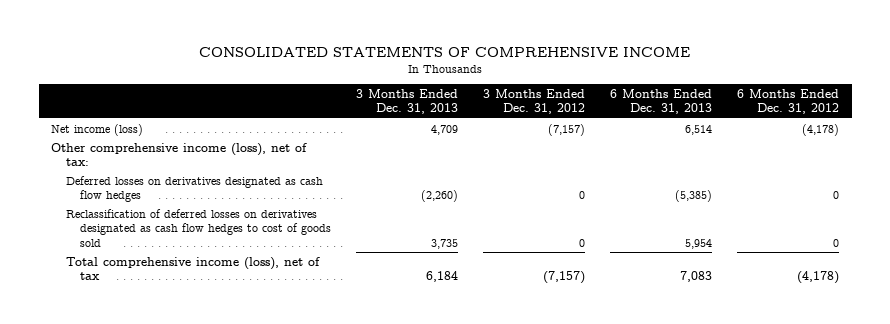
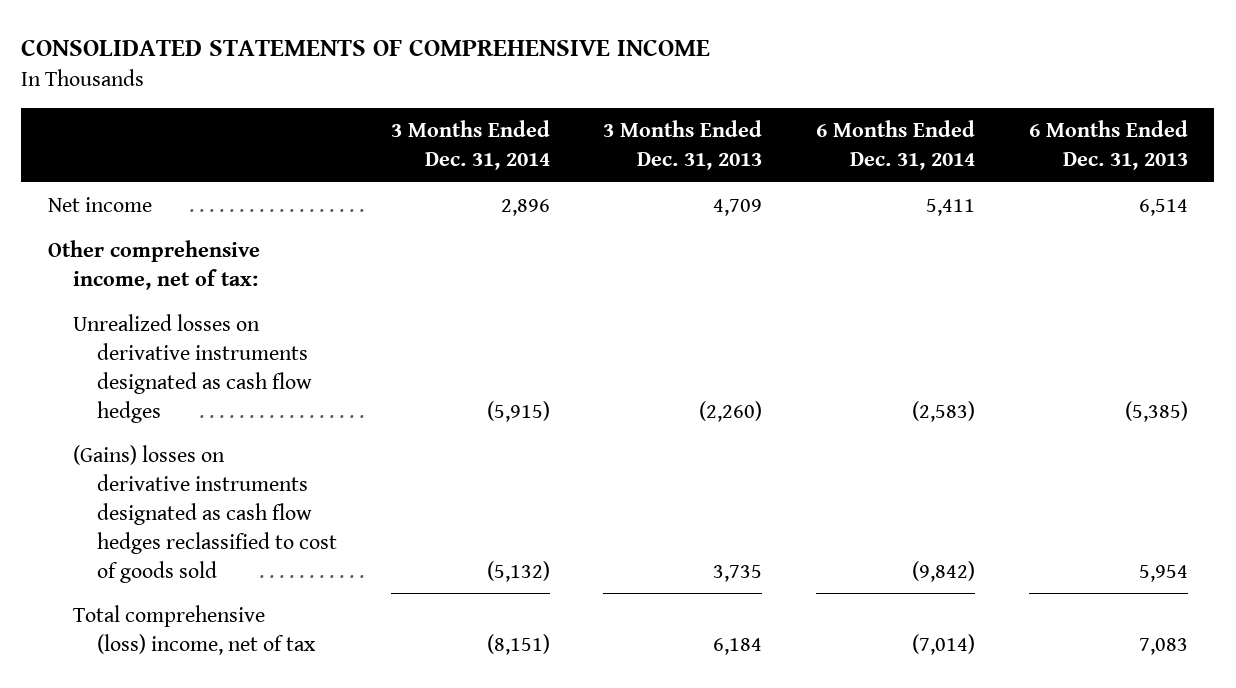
[482,88,585,115] 3 Months Ended Dec. 31, 2012 -> none
[737,88,840,115] 6 Months Ended Dec. 31, 2012 -> none
none -> [390,120,550,170] 3 Months Ended Dec. 31, 2014
none -> [816,120,976,170] 6 Months Ended Dec. 31, 2014
[51,123,144,136] Net income (loss) -> [48,197,153,213] Net income
[51,142,308,167] Other comprehensive income (loss), net of tax: -> [48,240,261,291] Other comprehensive income, net of tax:
[65,175,323,203] Deferred losses on derivatives designated as cash flow hedges -> [72,314,313,423] Unrealized losses on derivative instruments designated as cash flow hedges
[65,208,331,247] Reclassification of deferred losses on derivatives designated as cash flow hedges to cost of goods sold -> [72,445,338,583] (Gains) losses on derivative instruments designated as cash flow hedges reclassified to cost of goods sold
[65,256,320,281] Total comprehensive income (loss), net of tax -> [72,605,317,656] Total comprehensive (loss) income, net of tax

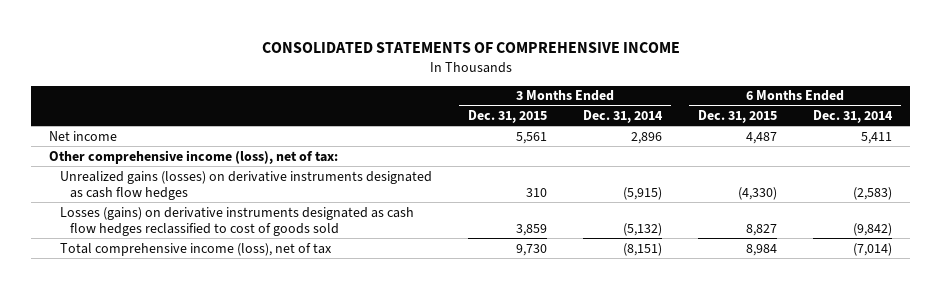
[603,120,763,170] 3 Months Ended Dec. 31, 2013 -> none
[1028,120,1188,170] 6 Months Ended Dec. 31, 2013 -> none
none -> [467,110,547,124] Dec. 31, 2015
none -> [698,110,778,124] Dec. 31, 2015
[48,240,261,291] Other comprehensive income, net of tax: -> [49,149,339,164] Other comprehensive income (loss), net of tax:
[72,314,313,423] Unrealized losses on derivative instruments designated as cash flow hedges -> [59,170,432,200] Unrealized gains (losses) on derivative instruments designated as cash flow hedges
[72,445,338,583] (Gains) losses on derivative instruments designated as cash flow hedges reclassified to cost of goods sold -> [59,206,414,236] Losses (gains) on derivative instruments designated as cash flow hedges reclassified to cost of goods sold
[72,605,317,656] Total comprehensive (loss) income, net of tax -> [59,242,332,256] Total comprehensive income (loss), net of tax

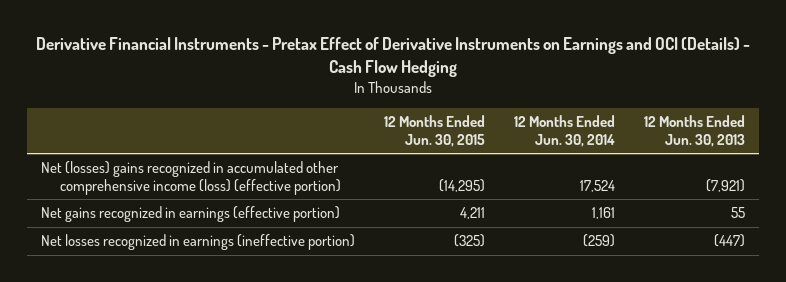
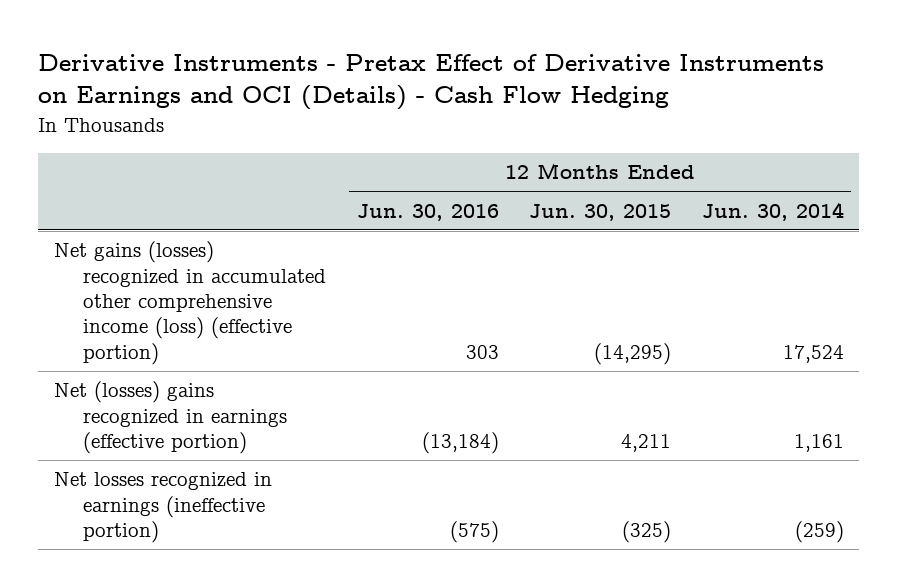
[35,36,750,78] Derivative Financial Instruments - Pretax Effect of Derivative Instruments on Earnings and OCI (Details) - Cash Flow Hedging -> [38,53,825,111] Derivative Instruments - Pretax Effect of Derivative Instruments on Earnings and OCI (Details) - Cash Flow Hedging
[643,115,745,147] 12 Months Ended Jun. 30, 2013 -> none
none -> [356,203,499,221] Jun. 30, 2016
[41,161,342,195] Net (losses) gains recognized in accumulated other comprehensive income (loss) (effective portion) -> [53,241,327,365] Net gains (losses) recognized in accumulated other comprehensive income (loss) (effective portion)
[41,206,341,223] Net gains recognized in earnings (effective portion) -> [53,381,288,455] Net (losses) gains recognized in earnings (effective portion)

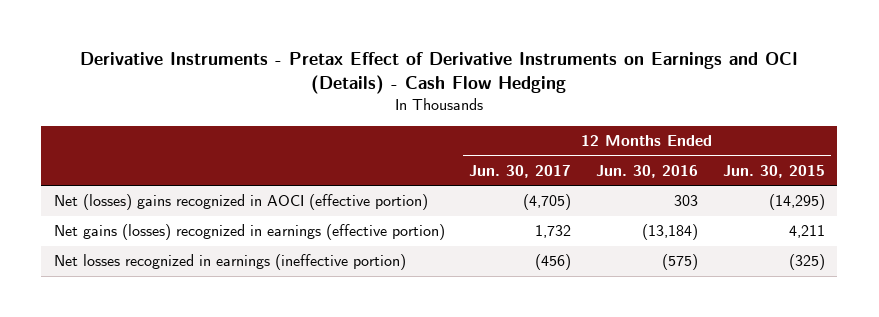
[701,201,844,221] Jun. 30, 2014 -> none
none -> [469,164,572,178] Jun. 30, 2017
[53,241,327,365] Net gains (losses) recognized in accumulated other comprehensive income (loss) (effective portion) -> [53,194,428,211] Net (losses) gains recognized in AOCI (effective portion)
[53,381,288,455] Net (losses) gains recognized in earnings (effective portion) -> [53,224,445,241] Net gains (losses) recognized in earnings (effective portion)

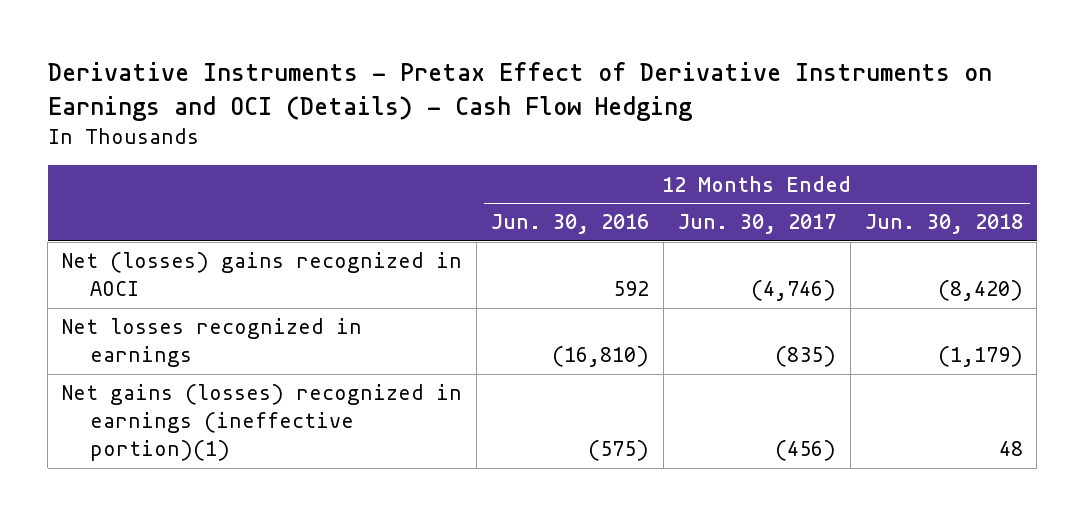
[723,164,826,178] Jun. 30, 2015 -> none
none -> [864,214,1023,235] Jun. 30, 2018
[53,194,428,211] Net (losses) gains recognized in AOCI (effective portion) -> [61,252,462,297] Net (losses) gains recognized in AOCI
[523,194,572,211] (4,705) -> [750,280,836,302] (4,746)
[674,195,699,207] 303 -> [612,281,649,297] 592
[53,224,445,241] Net gains (losses) recognized in earnings (effective portion) -> [61,318,362,368] Net losses recognized in earnings
[535,225,572,239] 1,732 -> [774,346,836,368] (835)
[642,224,699,241] (13,184) -> [551,346,649,368] (16,810)
[53,254,406,271] Net losses recognized in earnings (ineffective portion) -> [61,384,462,462] Net gains (losses) recognized in earnings (ineffective portion)(1)

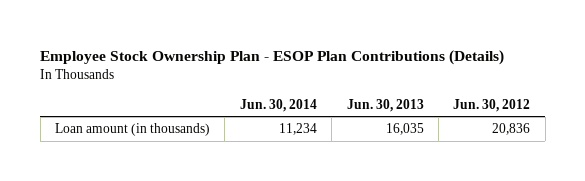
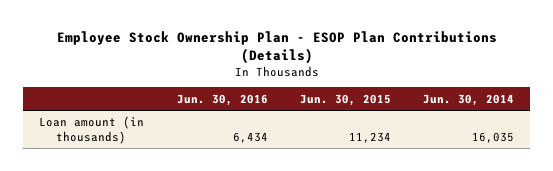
[346,99,424,113] Jun. 30, 2013 -> none
[453,99,531,113] Jun. 30, 2012 -> none
none -> [176,93,268,106] Jun. 30, 2016
none -> [299,93,391,106] Jun. 30, 2015
[278,123,317,136] 11,234 -> [471,131,514,143] 16,035

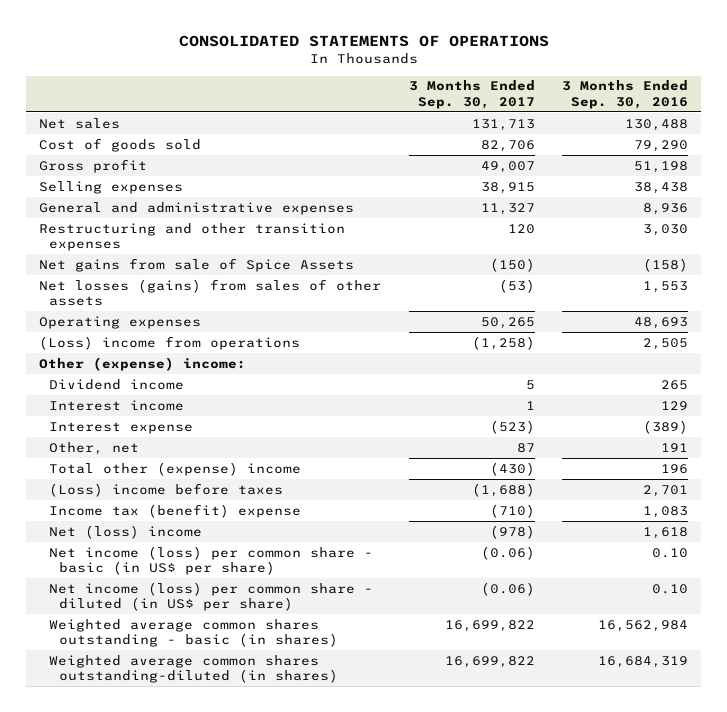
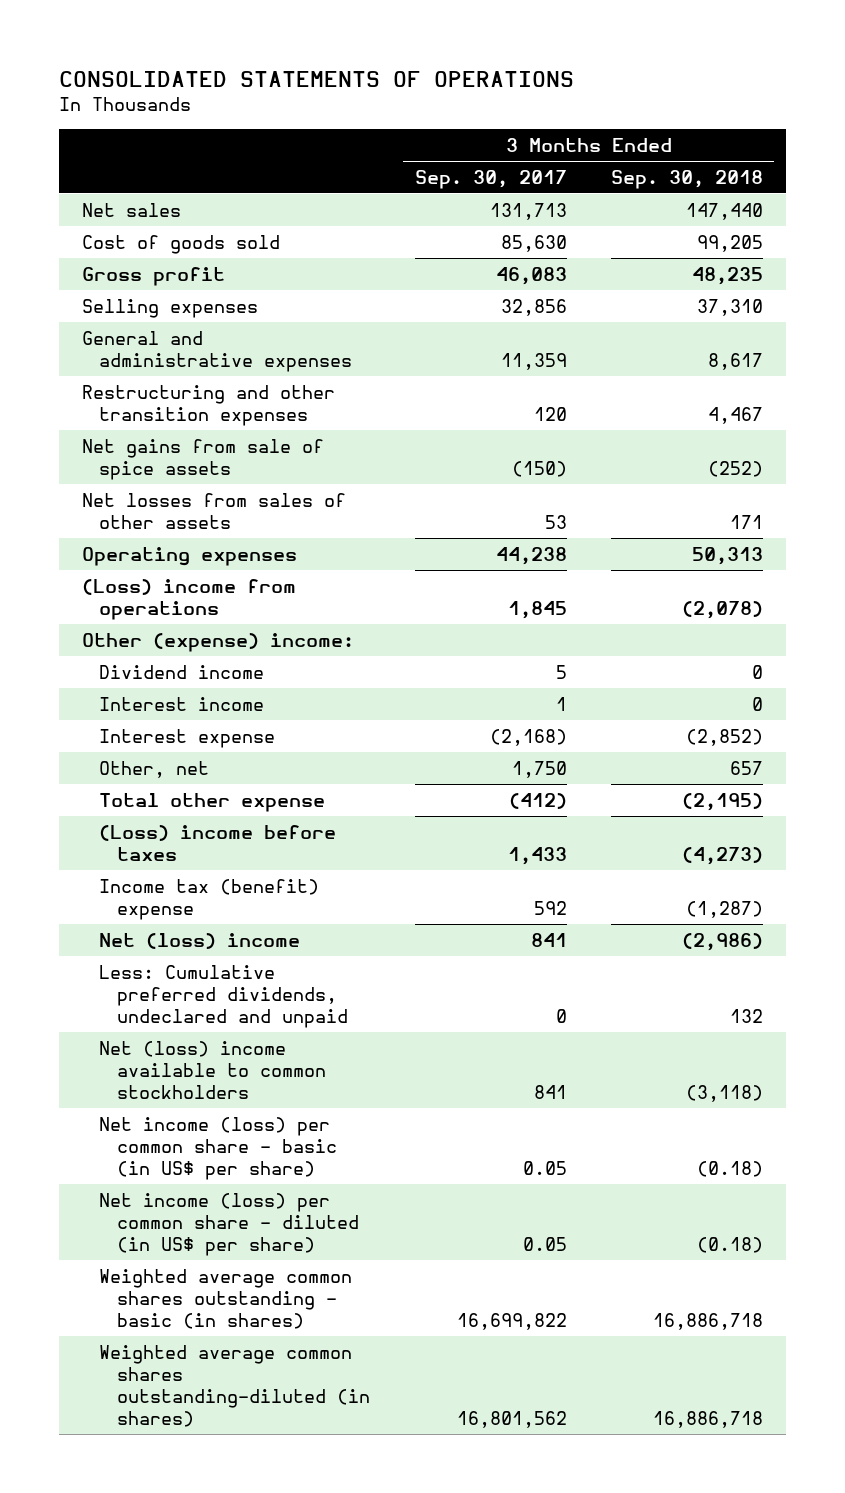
[561,80,688,109] 3 Months Ended Sep. 30, 2016 -> none
none -> [611,169,764,189] Sep. 30, 2018
[480,139,535,152] 82,706 -> [500,234,567,252] 85,630
[480,160,535,173] 49,007 -> [495,266,567,285] 46,083
[480,181,535,194] 38,915 -> [500,298,567,316] 32,856
[480,202,535,215] 11,327 -> [500,352,567,370] 11,359
[39,257,355,272] Net gains from sale of Spice Assets -> [81,438,324,480] Net gains from sale of spice assets
[39,278,382,307] Net losses (gains) from sales of other assets -> [81,492,346,529] Net losses from sales of other assets
[498,278,535,293] (53) -> [544,514,567,529] 53
[480,316,535,329] 50,265 -> [495,546,567,565] 44,238
[471,335,535,350] (1,258) -> [507,600,567,619] 1,845
[489,419,535,434] (523) -> [489,728,567,746] (2,168)
[516,442,535,453] 87 -> [511,760,567,778] 1,750
[49,461,302,476] Total other (expense) income -> [99,792,326,812] Total other expense
[489,461,535,476] (430) -> [508,792,567,809] (412)
[471,482,535,497] (1,688) -> [507,846,567,865] 1,433
[489,503,535,518] (710) -> [533,900,567,915] 592
[489,524,535,539] (978) -> [530,932,567,947] 841
none -> [99,964,348,1029] Less: Cumulative preferred dividends, undeclared and unpaid
none -> [99,1040,326,1100] Net (loss) income available to common stockholders
[480,545,535,560] (0.06) -> [522,1161,567,1176] 0.05
[480,581,535,596] (0.06) -> [522,1237,567,1252] 0.05
[444,655,535,668] 16,699,822 -> [456,1411,567,1429] 16,801,562

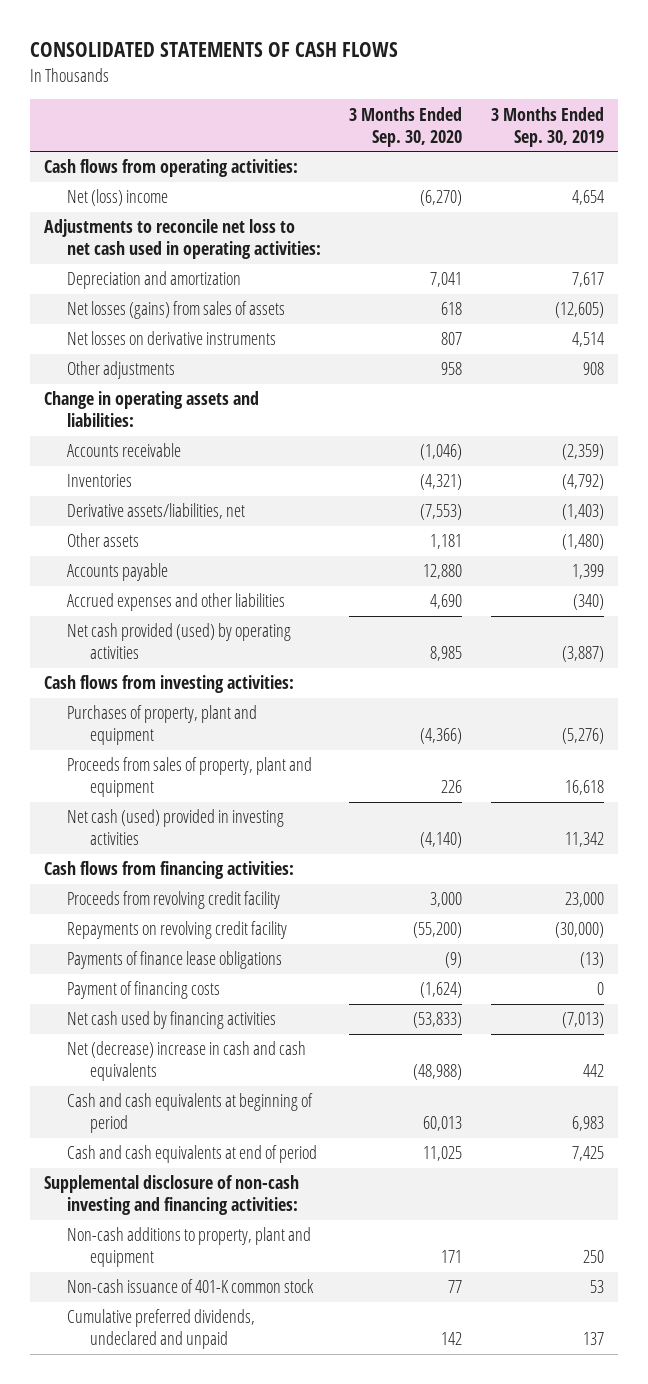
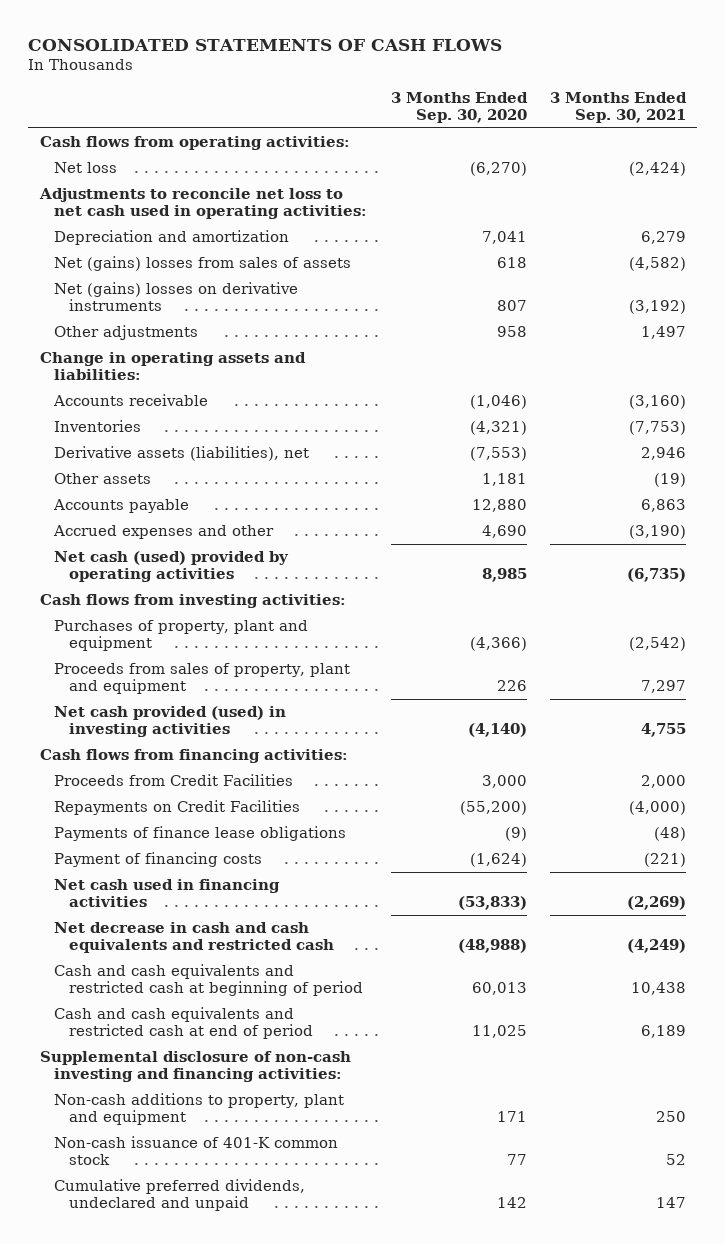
[490,106,604,147] 3 Months Ended Sep. 30, 2019 -> none
none -> [549,92,687,124] 3 Months Ended Sep. 30, 2021
[67,189,169,207] Net (loss) income -> [54,162,118,174] Net loss
[67,301,286,320] Net losses (gains) from sales of assets -> [54,256,352,272] Net (gains) losses from sales of assets
[67,331,277,346] Net losses on derivative instruments -> [54,282,299,312] Net (gains) losses on derivative instruments
[67,503,246,520] Derivative assets/liabilities, net -> [54,446,310,462] Derivative assets (liabilities), net
[67,593,286,612] Accrued expenses and other liabilities -> [53,525,275,540] Accrued expenses and other
[67,623,292,660] Net cash provided (used) by operating activities -> [54,551,290,583] Net cash (used) provided by operating activities
[67,809,285,846] Net cash (used) provided in investing activities -> [54,706,287,738] Net cash provided (used) in investing activities
[67,891,281,910] Proceeds from revolving credit facility -> [54,774,294,787] Proceeds from Credit Facilities
[67,921,288,940] Repayments on revolving credit facility -> [54,800,301,816] Repayments on Credit Facilities
[67,1011,277,1030] Net cash used by financing activities -> [54,879,281,908] Net cash used in financing activities
[67,1041,307,1082] Net (decrease) increase in cash and cash equivalents -> [54,922,334,954] Net decrease in cash and cash equivalents and restricted cash
[67,1093,314,1134] Cash and cash equivalents at beginning of period -> [54,964,363,997] Cash and cash equivalents and restricted cash at beginning of period
[67,1145,318,1164] Cash and cash equivalents at end of period -> [54,1007,313,1040] Cash and cash equivalents and restricted cash at end of period

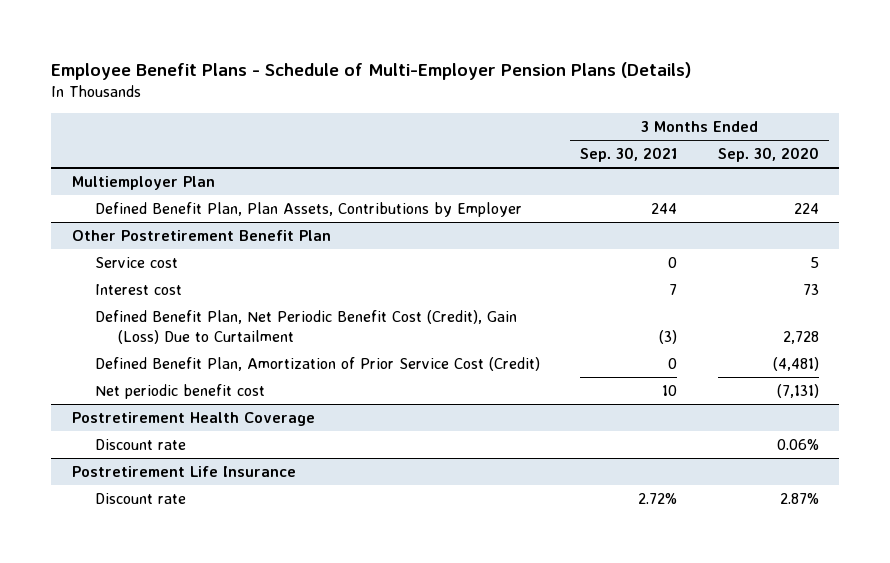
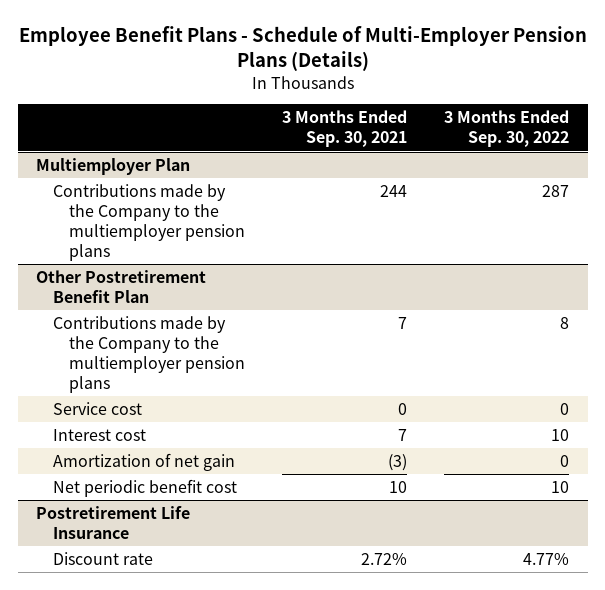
[717,147,819,163] Sep. 30, 2020 -> none
none -> [444,110,570,148] 3 Months Ended Sep. 30, 2022
[94,201,522,217] Defined Benefit Plan, Plan Assets, Contributions by Employer -> [52,183,245,262] Contributions made by the Company to the multiemployer pension plans
none -> [52,315,245,394] Contributions made by the Company to the multiemployer pension plans
[94,356,540,371] Defined Benefit Plan, Amortization of Prior Service Cost (Credit) -> none
[94,309,517,344] Defined Benefit Plan, Net Periodic Benefit Cost (Credit), Gain (Loss) Due to Curtailment -> [52,452,235,471] Amortization of net gain
[71,411,315,426] Postretirement Health Coverage -> none
[94,438,186,450] Discount rate -> none

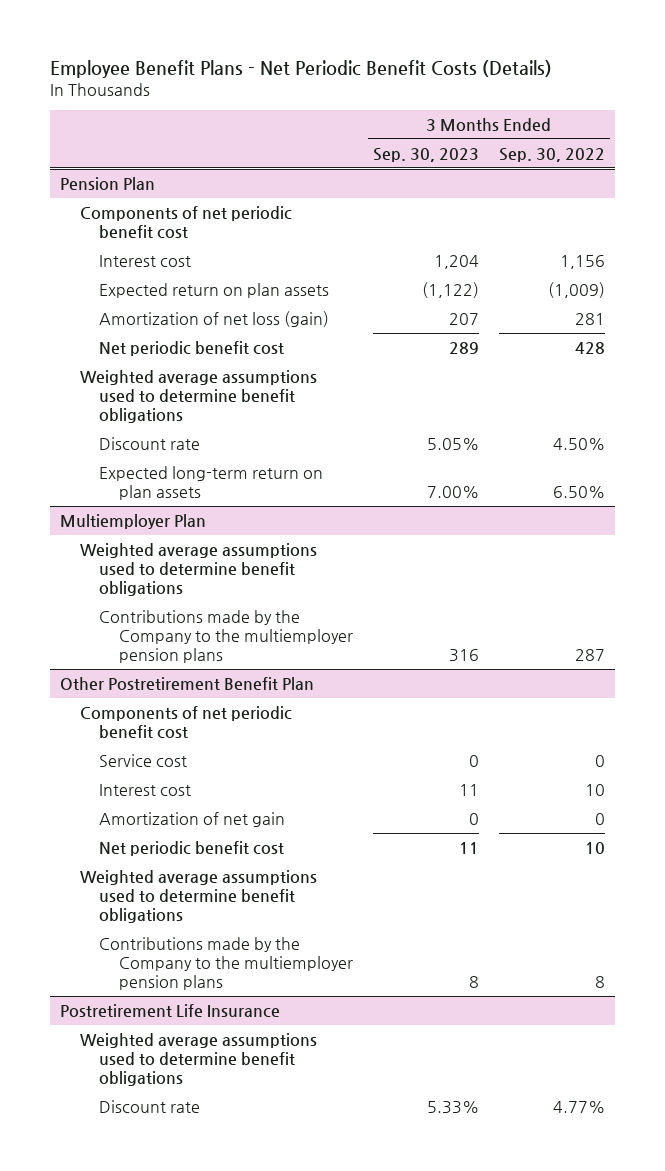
[18,26,587,72] Employee Benefit Plans - Schedule of Multi-Employer Pension Plans (Details) -> [49,59,552,78] Employee Benefit Plans - Net Periodic Benefit Costs (Details)
[281,110,407,148] 3 Months Ended Sep. 30, 2021 -> none
none -> [373,147,480,162] Sep. 30, 2023
none -> [59,176,155,190] Pension Plan
none -> [79,205,292,239] Components of net periodic benefit cost
none -> [99,254,192,267] Interest cost
none -> [99,282,330,298] Expected return on plan assets
none -> [99,310,330,327] Amortization of net loss (gain)
none -> [99,340,285,356] Net periodic benefit cost
none -> [79,369,317,424] Weighted average assumptions used to determine benefit obligations
none -> [99,436,201,450] Discount rate
none -> [99,465,324,500] Expected long-term return on plan assets
none -> [79,542,317,597] Weighted average assumptions used to determine benefit obligations
none -> [79,705,292,739] Components of net periodic benefit cost
none -> [79,869,317,924] Weighted average assumptions used to determine benefit obligations
[52,315,245,394] Contributions made by the Company to the multiemployer pension plans -> [99,936,354,991] Contributions made by the Company to the multiemployer pension plans
none -> [79,1032,317,1087] Weighted average assumptions used to determine benefit obligations

